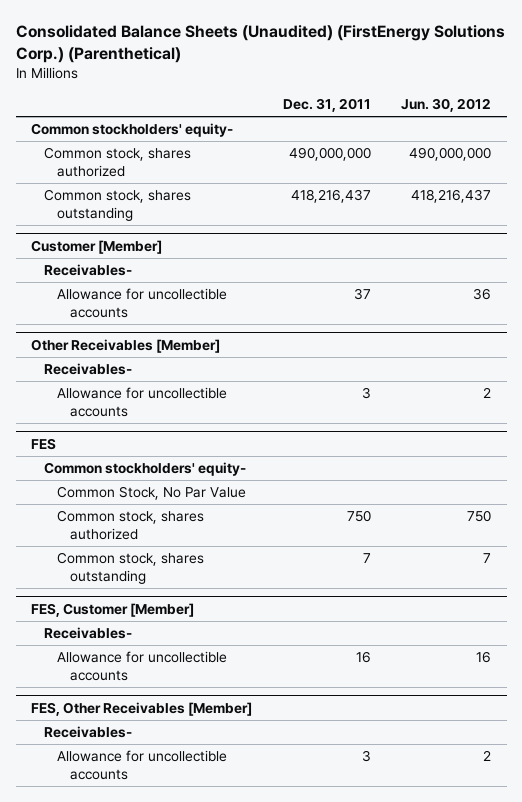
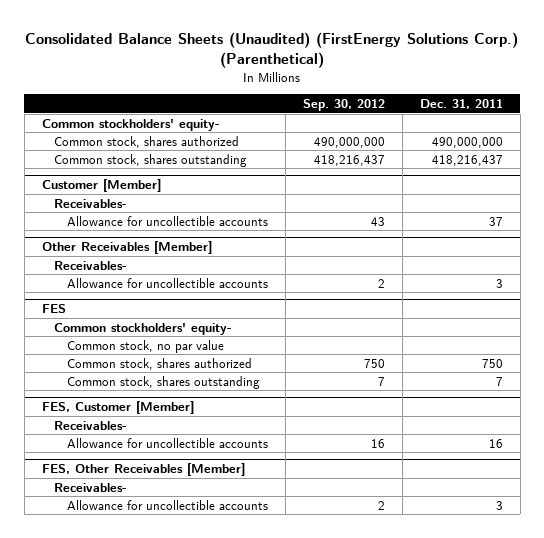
[401,98,492,113] Jun. 30, 2012 -> none
none -> [302,98,385,111] Sep. 30, 2012
[56,486,246,501] Common Stock, No Par Value -> [66,339,224,353] Common stock, no par value

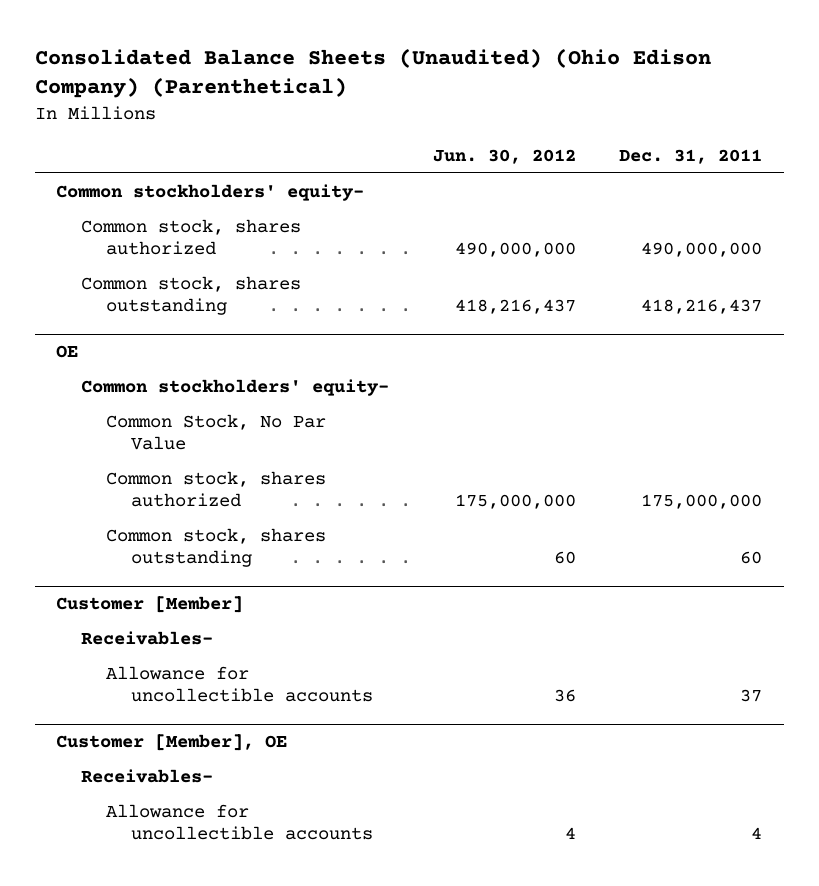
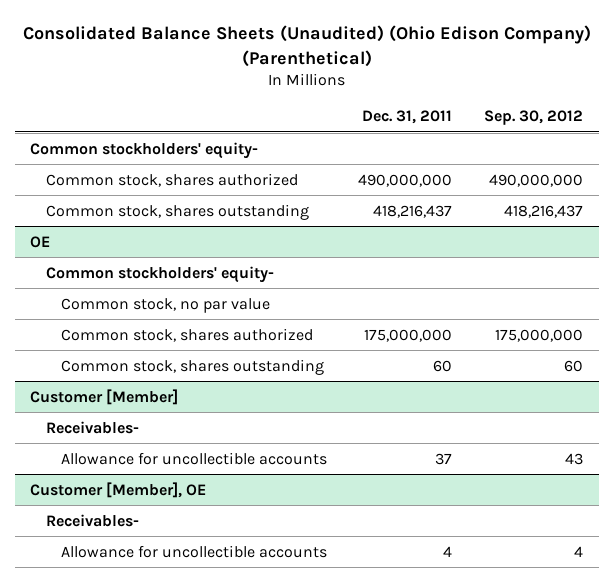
[432,148,576,164] Jun. 30, 2012 -> none
none -> [484,110,584,126] Sep. 30, 2012
[105,413,326,451] Common Stock, No Par Value -> [60,297,270,313] Common stock, no par value

